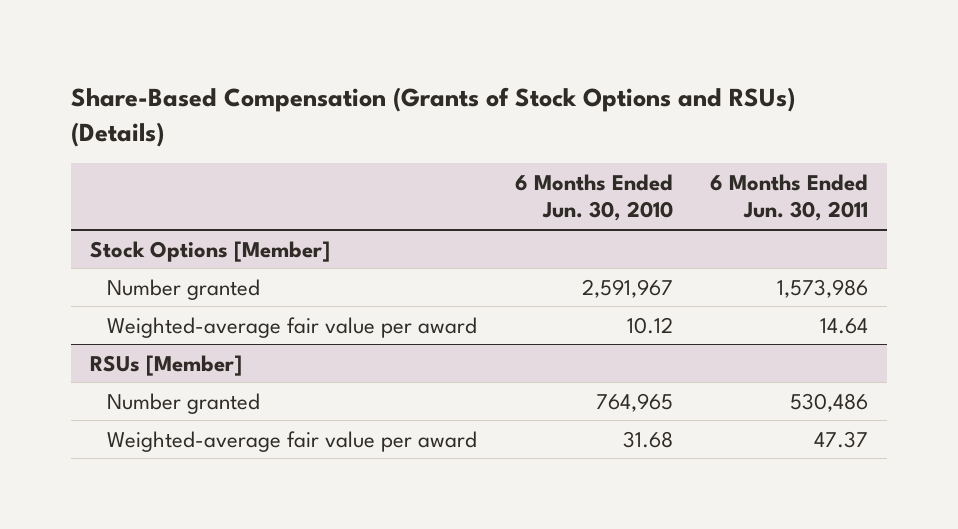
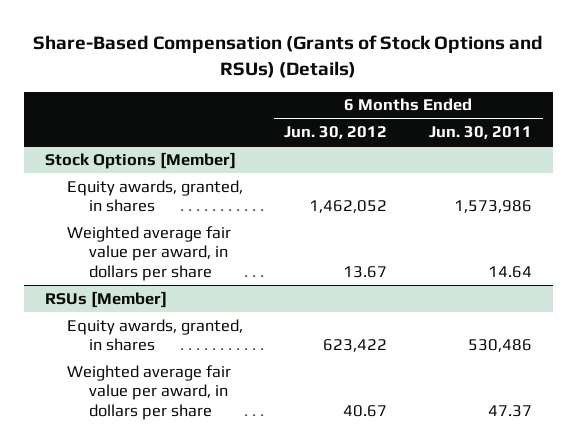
[514,173,673,222] 6 Months Ended Jun. 30, 2010 -> none
none -> [284,126,388,140] Jun. 30, 2012
[107,278,261,300] Number granted -> [66,179,243,213] Equity awards, granted, in shares
[107,316,478,338] Weighted-average fair value per award -> [66,225,231,281] Weighted average fair value per award, in dollars per share
[107,392,261,414] Number granted -> [66,318,243,352] Equity awards, granted, in shares
[107,430,478,452] Weighted-average fair value per award -> [66,364,231,420] Weighted average fair value per award, in dollars per share

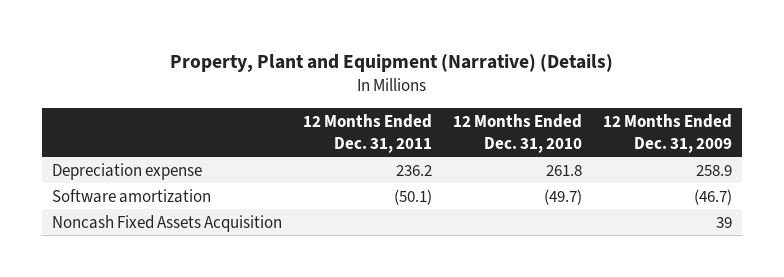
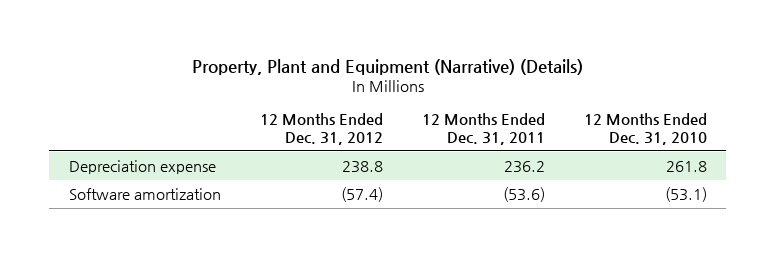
[602,114,732,153] 12 Months Ended Dec. 31, 2009 -> none
none -> [259,113,383,145] 12 Months Ended Dec. 31, 2012
[51,214,282,232] Noncash Fixed Assets Acquisition -> none
[393,188,432,205] (50.1) -> [502,187,545,203] (53.6)
[543,188,582,205] (49.7) -> [664,187,707,203] (53.1)

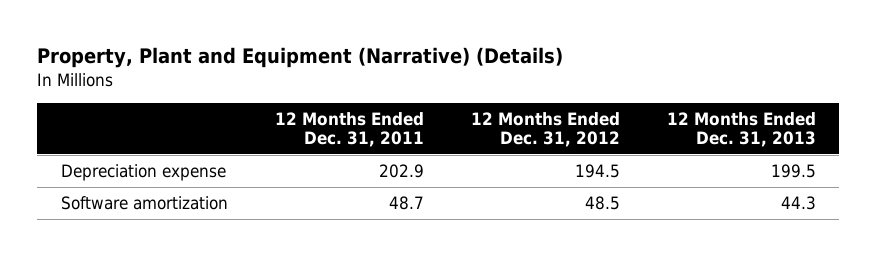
[583,113,707,145] 12 Months Ended Dec. 31, 2010 -> none
none -> [666,111,816,148] 12 Months Ended Dec. 31, 2013
[341,161,383,174] 238.8 -> [574,164,620,179] 194.5
[503,161,545,174] 236.2 -> [378,164,424,179] 202.9
[340,187,383,203] (57.4) -> [584,196,620,211] 48.5
[502,187,545,203] (53.6) -> [388,196,424,211] 48.7

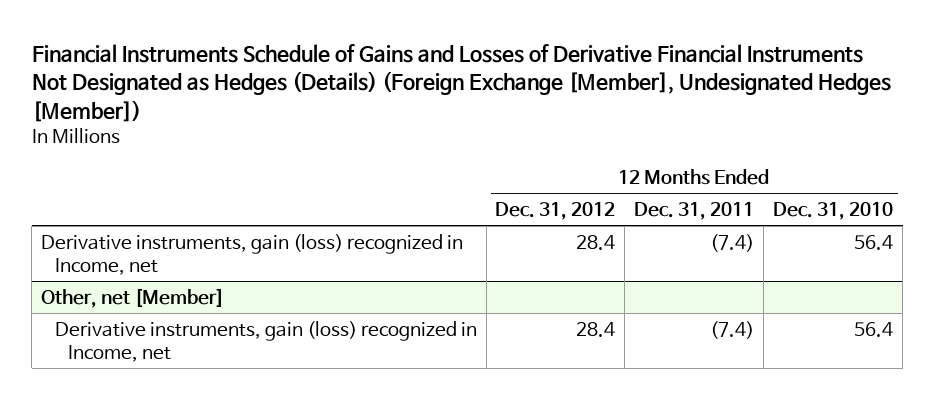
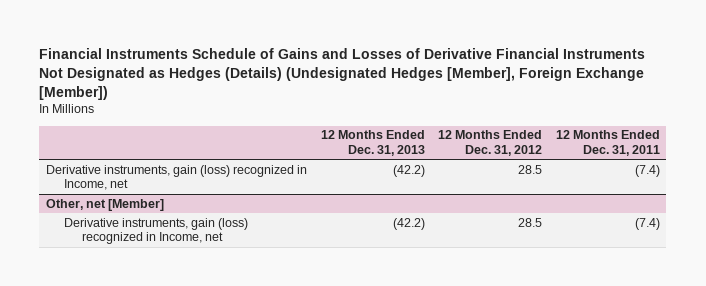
[31,43,891,122] Financial Instruments Schedule of Gains and Losses of Derivative Financial Instruments Not Designated as Hedges (Details) (Foreign Exchange [Member], Undesignated Hedges [Member]) -> [39,47,646,100] Financial Instruments Schedule of Gains and Losses of Derivative Financial Instruments Not Designated as Hedges (Details) (Undesignated Hedges [Member], Foreign Exchange [Member])
[773,201,894,220] Dec. 31, 2010 -> none
none -> [320,130,425,157] 12 Months Ended Dec. 31, 2013
[576,234,616,250] 28.4 -> [518,164,543,174] 28.5
[576,321,616,337] 28.4 -> [518,217,543,227] 28.5

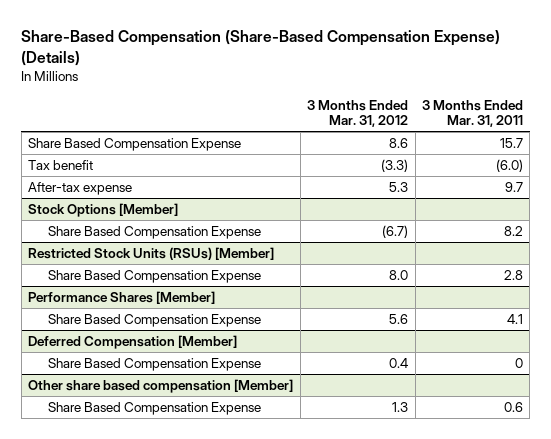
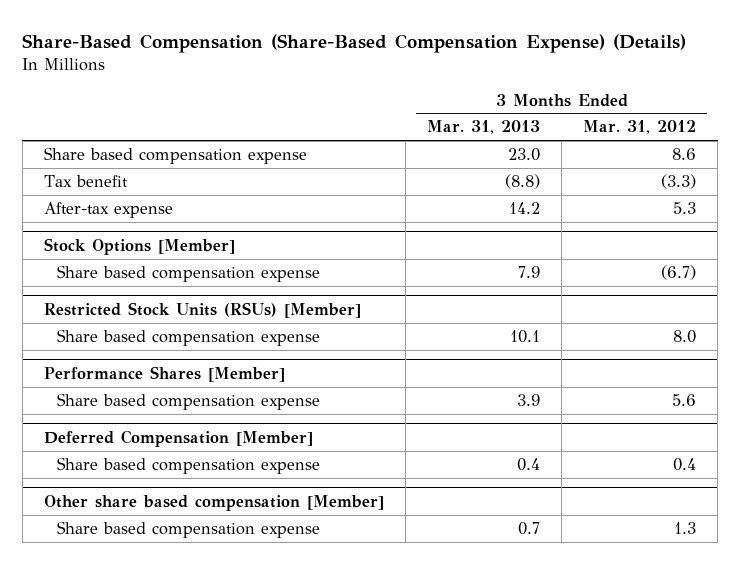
[422,99,524,128] 3 Months Ended Mar. 31, 2011 -> none
none -> [426,120,540,135] Mar. 31, 2013
[28,137,242,151] Share Based Compensation Expense -> [43,147,307,165] Share based compensation expense
[47,225,261,239] Share Based Compensation Expense -> [57,265,321,283] Share based compensation expense
[47,269,261,283] Share Based Compensation Expense -> [57,329,321,347] Share based compensation expense
[47,313,261,327] Share Based Compensation Expense -> [57,393,321,411] Share based compensation expense
[47,357,261,371] Share Based Compensation Expense -> [57,457,321,475] Share based compensation expense
[47,401,261,415] Share Based Compensation Expense -> [57,521,321,539] Share based compensation expense

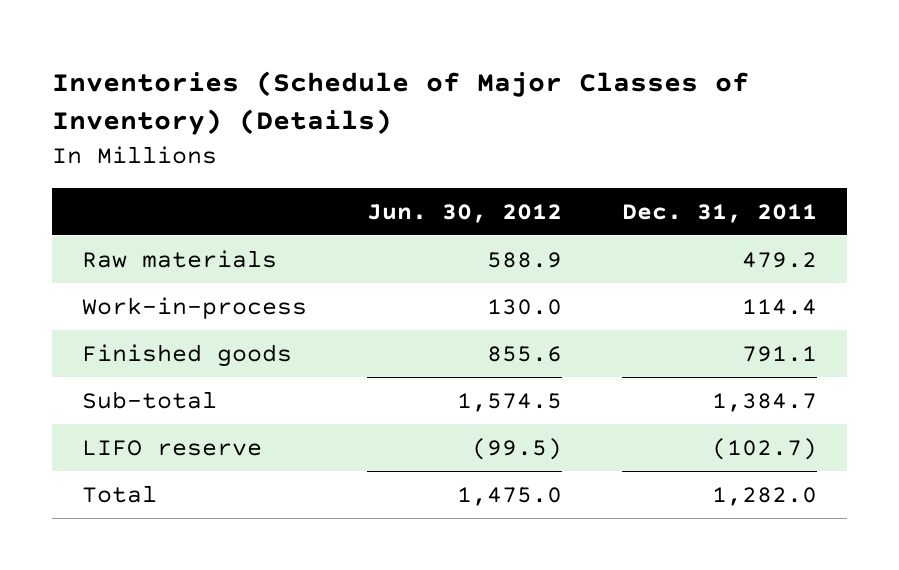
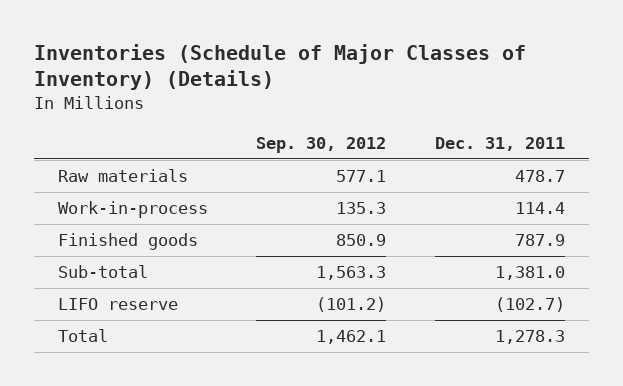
[366,203,562,223] Jun. 30, 2012 -> none
none -> [256,136,387,153] Sep. 30, 2012
[741,251,817,268] 479.2 -> [514,170,565,183] 478.7
[741,345,817,362] 791.1 -> [514,234,565,247] 787.9
[711,392,817,412] 1,384.7 -> [494,266,565,281] 1,381.0
[711,486,817,506] 1,282.0 -> [494,330,565,345] 1,278.3

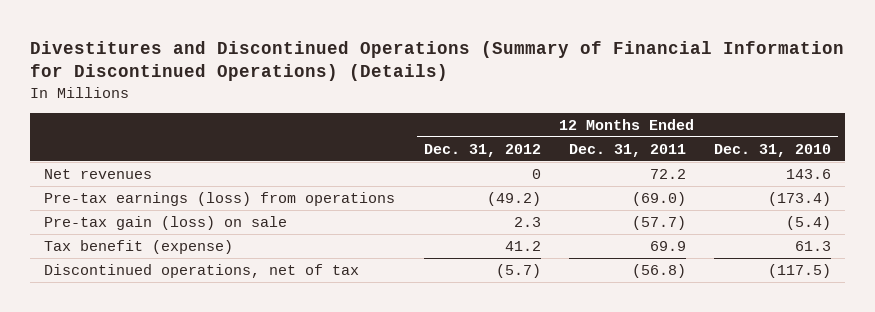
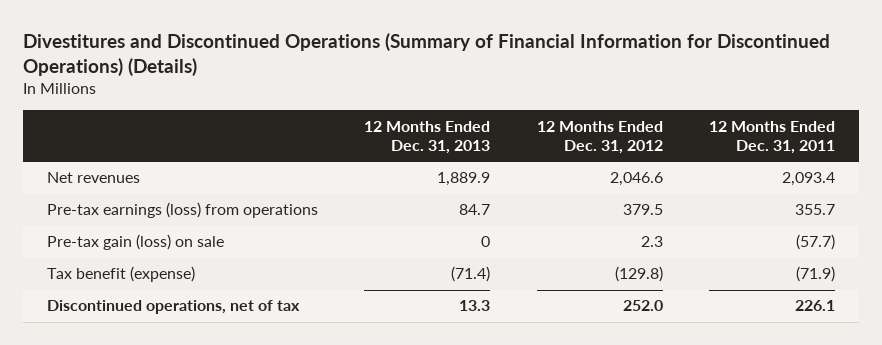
[713,143,831,157] Dec. 31, 2010 -> none
none -> [364,120,491,155] 12 Months Ended Dec. 31, 2013
[531,168,541,179] 0 -> [609,172,663,187] 2,046.6
[649,168,686,179] 72.2 -> [782,172,836,187] 2,093.4
[486,191,541,206] (49.2) -> [622,204,663,216] 379.5
[631,191,686,206] (69.0) -> [795,204,836,216] 355.7
[504,240,541,251] 41.2 -> [614,266,663,283] (129.8)
[649,240,686,251] 69.9 -> [796,266,836,283] (71.9)
[495,263,541,278] (5.7) -> [622,300,663,312] 252.0
[631,263,686,278] (56.8) -> [795,300,836,312] 226.1

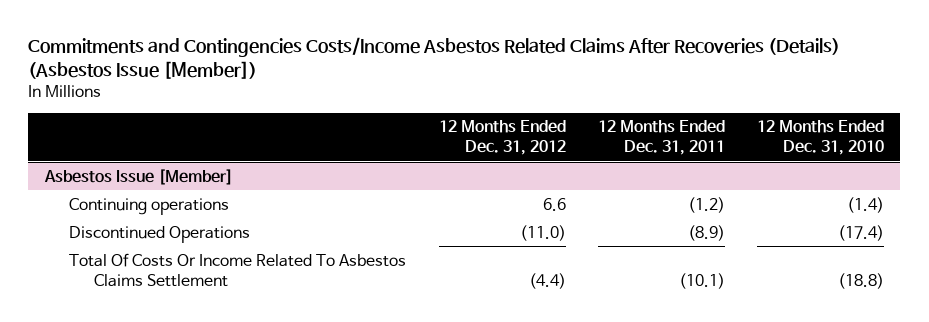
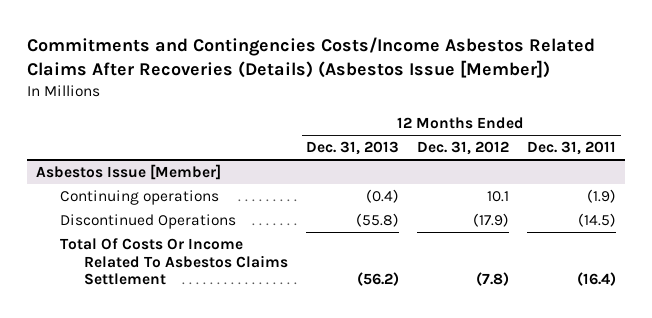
[757,120,885,156] 12 Months Ended Dec. 31, 2010 -> none
none -> [306,141,400,156] Dec. 31, 2013
[542,197,566,211] 6.6 -> [487,190,510,202] 10.1
[687,196,725,213] (1.2) -> [587,188,617,203] (1.9)
[519,224,566,241] (11.0) -> [473,212,510,227] (17.9)
[687,224,725,241] (8.9) -> [578,212,617,227] (14.5)
[528,272,566,289] (4.4) -> [476,272,510,287] (7.8)
[678,272,725,289] (10.1) -> [577,272,617,287] (16.4)

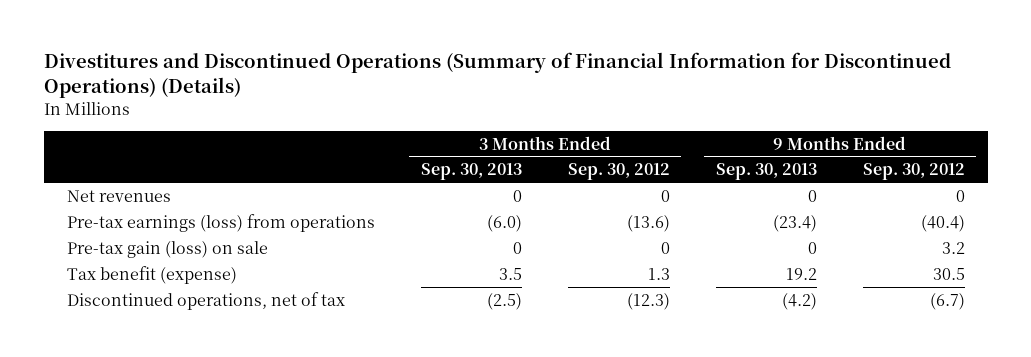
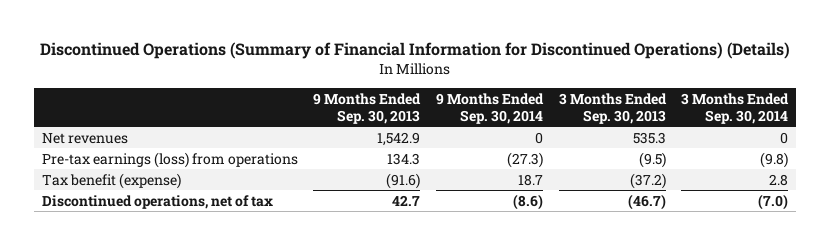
[43,52,951,99] Divestitures and Discontinued Operations (Summary of Financial Information for Discontinued Operations) (Details) -> [39,42,790,60] Discontinued Operations (Summary of Financial Information for Discontinued Operations) (Details)
[567,163,670,181] Sep. 30, 2012 -> none
[862,163,965,181] Sep. 30, 2012 -> none
none -> [435,92,544,124] 9 Months Ended Sep. 30, 2014
none -> [681,92,790,124] 3 Months Ended Sep. 30, 2014
[66,240,268,258] Pre-tax gain (loss) on sale -> none
[512,189,522,202] 0 -> [632,131,666,144] 535.3
[807,189,817,202] 0 -> [377,131,421,146] 1,542.9
[486,214,522,232] (6.0) -> [638,151,666,168] (9.5)
[772,214,817,232] (23.4) -> [387,152,421,165] 134.3
[498,267,522,280] 3.5 -> [629,172,666,189] (37.2)
[785,267,817,280] 19.2 -> [386,172,421,189] (91.6)
[486,292,522,310] (2.5) -> [627,193,666,210] (46.7)
[781,292,817,310] (4.2) -> [392,194,421,206] 42.7

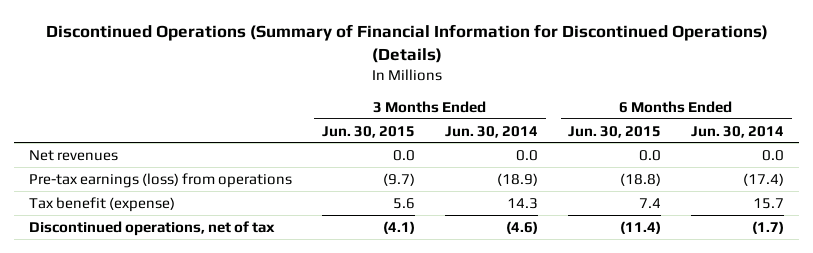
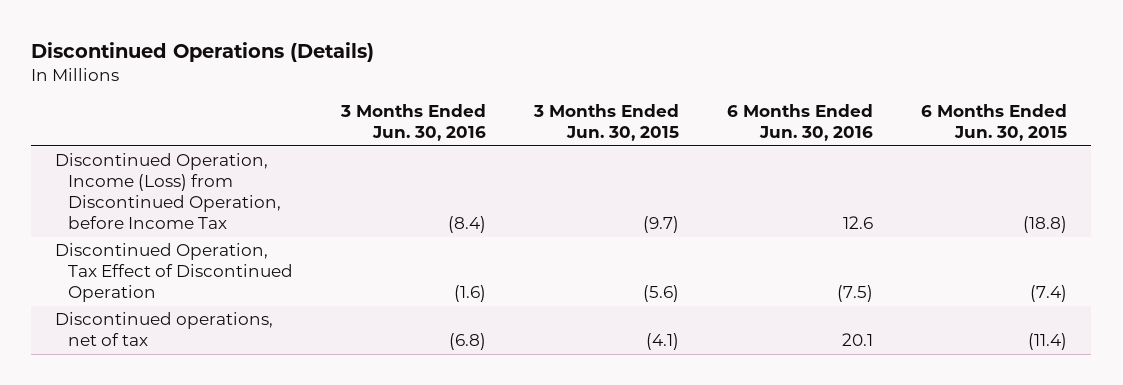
[45,23,768,64] Discontinued Operations (Summary of Financial Information for Discontinued Operations) (Details) -> [31,41,375,62] Discontinued Operations (Details)
[445,125,539,138] Jun. 30, 2014 -> none
[691,125,785,138] Jun. 30, 2014 -> none
none -> [340,104,487,142] 3 Months Ended Jun. 30, 2016
none -> [727,104,874,142] 6 Months Ended Jun. 30, 2016
[28,149,118,161] Net revenues -> none
[28,196,175,212] Tax benefit (expense) -> none
[28,172,292,188] Pre-tax earnings (loss) from operations -> [55,153,282,230] Discontinued Operation, Income (Loss) from Discontinued Operation, before Income Tax
none -> [55,243,294,303] Discontinued Operation, Tax Effect of Discontinued Operation

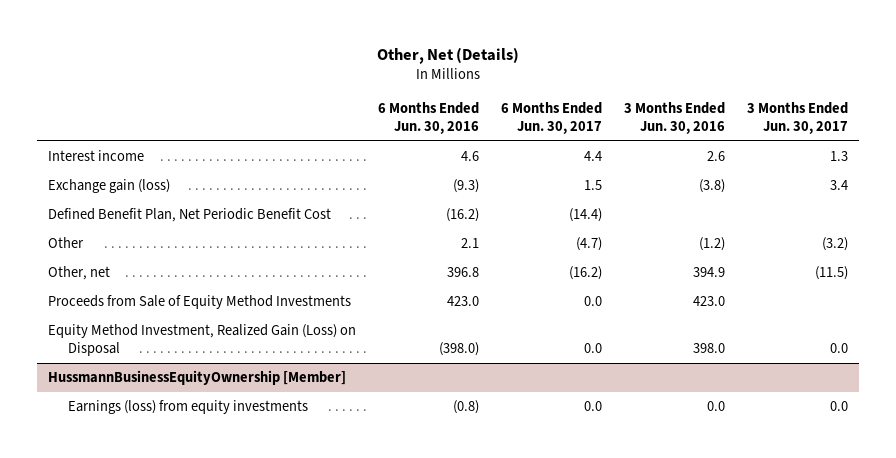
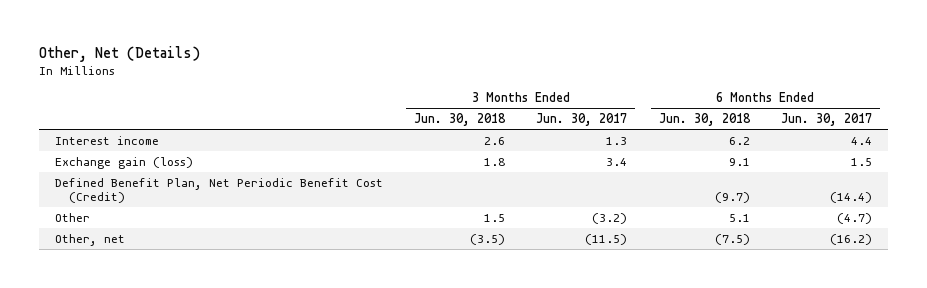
[378,101,480,135] 6 Months Ended Jun. 30, 2016 -> none
[624,101,726,135] 3 Months Ended Jun. 30, 2016 -> none
none -> [414,112,507,126] Jun. 30, 2018
none -> [658,112,751,126] Jun. 30, 2018
[48,208,332,223] Defined Benefit Plan, Net Periodic Benefit Cost -> [54,177,383,204] Defined Benefit Plan, Net Periodic Benefit Cost (Credit)
[48,295,352,310] Proceeds from Sale of Equity Method Investments -> none
[48,324,357,357] Equity Method Investment, Realized Gain (Loss) on Disposal -> none
[48,370,347,386] HussmannBusinessEquityOwnership [Member] -> none
[68,400,309,415] Earnings (loss) from equity investments -> none

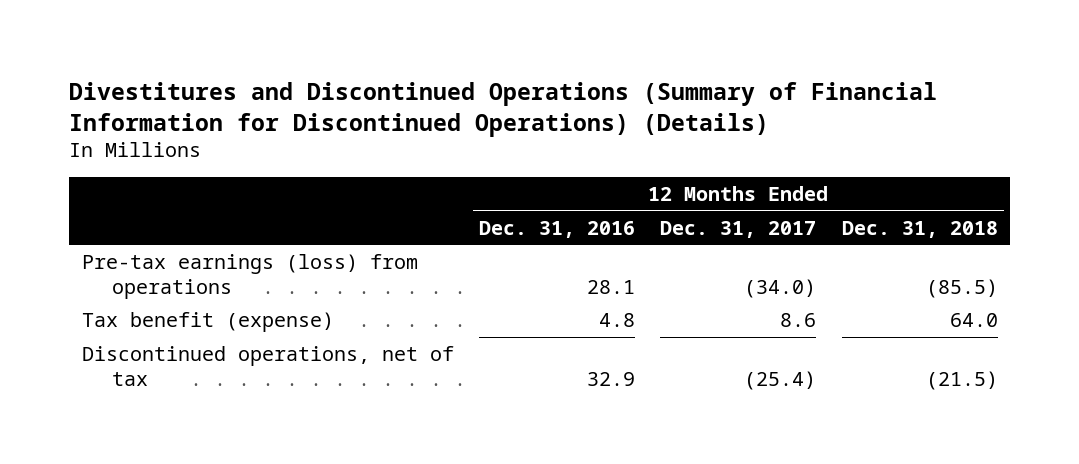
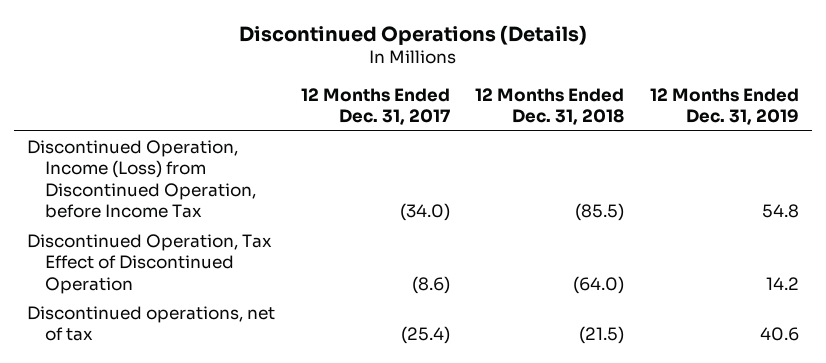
[68,81,937,137] Divestitures and Discontinued Operations (Summary of Financial Information for Discontinued Operations) (Details) -> [239,24,588,45] Discontinued Operations (Details)
[479,220,636,238] Dec. 31, 2016 -> none
none -> [650,87,800,126] 12 Months Ended Dec. 31, 2019
[81,311,334,332] Tax benefit (expense) -> none
[81,253,418,299] Pre-tax earnings (loss) from operations -> [27,139,257,219] Discontinued Operation, Income (Loss) from Discontinued Operation, before Income Tax
none -> [27,233,273,294] Discontinued Operation, Tax Effect of Discontinued Operation

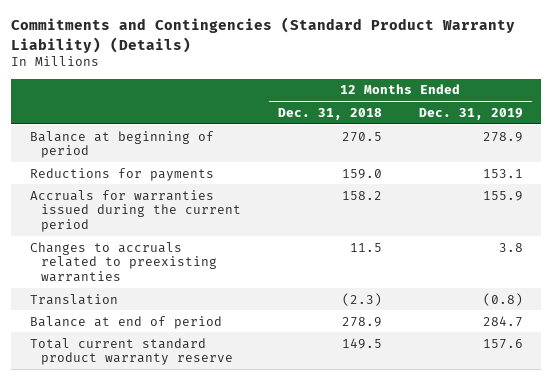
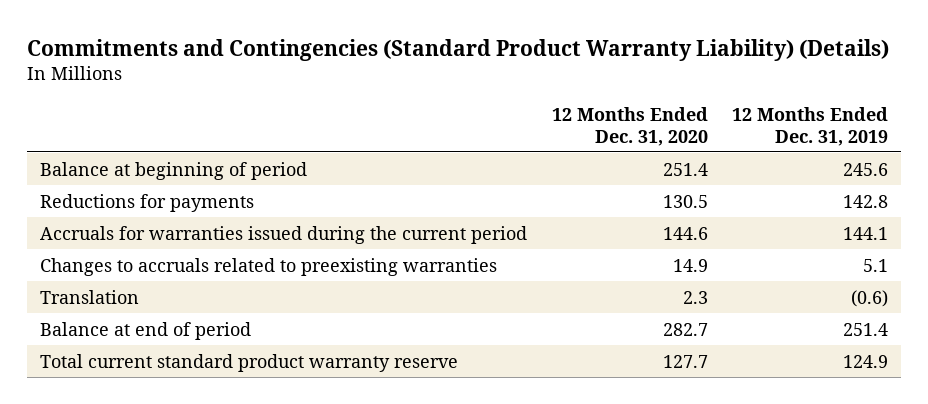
[277,107,382,120] Dec. 31, 2018 -> none
none -> [551,106,708,146] 12 Months Ended Dec. 31, 2020
[482,131,523,142] 278.9 -> [843,162,889,176] 245.6
[482,168,523,178] 153.1 -> [843,194,889,208] 142.8
[482,190,523,201] 155.9 -> [843,226,889,240] 144.1
[498,242,523,252] 3.8 -> [863,258,889,272] 5.1
[482,292,523,306] (0.8) -> [851,289,889,307] (0.6)
[482,315,523,327] 284.7 -> [843,322,889,336] 251.4
[482,338,523,349] 157.6 -> [843,354,889,368] 124.9

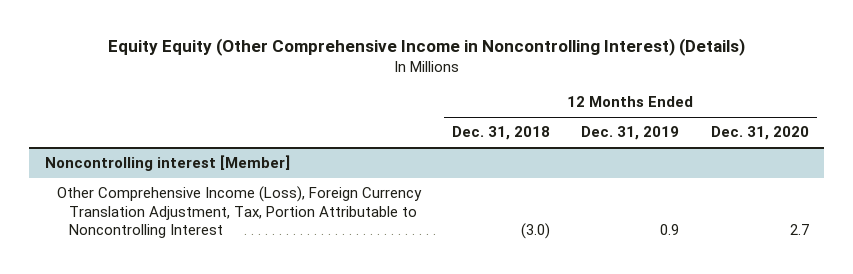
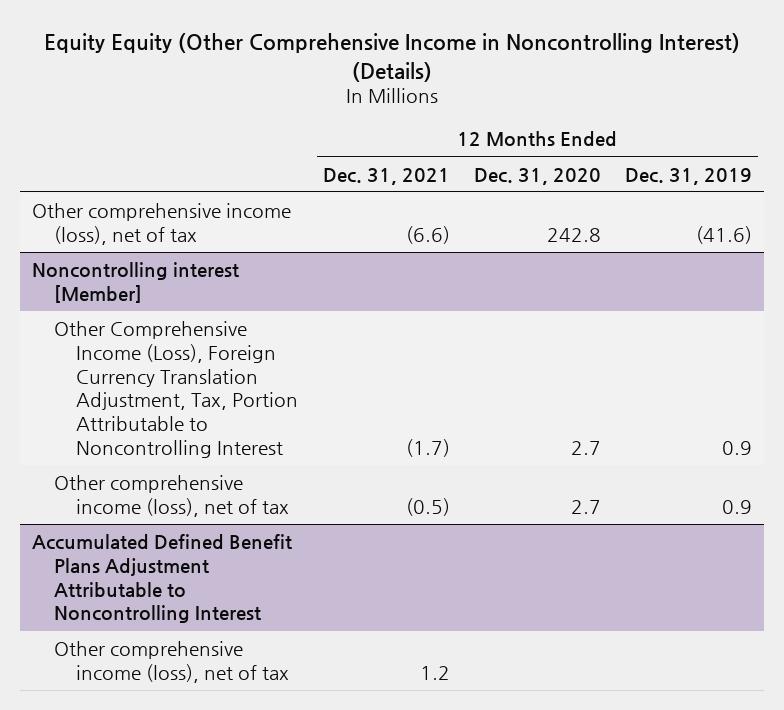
[452,126,551,141] Dec. 31, 2018 -> none
none -> [322,167,450,185] Dec. 31, 2021
none -> [32,203,292,245] Other comprehensive income (loss), net of tax
none -> [54,475,290,517] Other comprehensive income (loss), net of tax
none -> [32,534,293,624] Accumulated Defined Benefit Plans Adjustment Attributable to Noncontrolling Interest
none -> [54,641,290,683] Other comprehensive income (loss), net of tax

